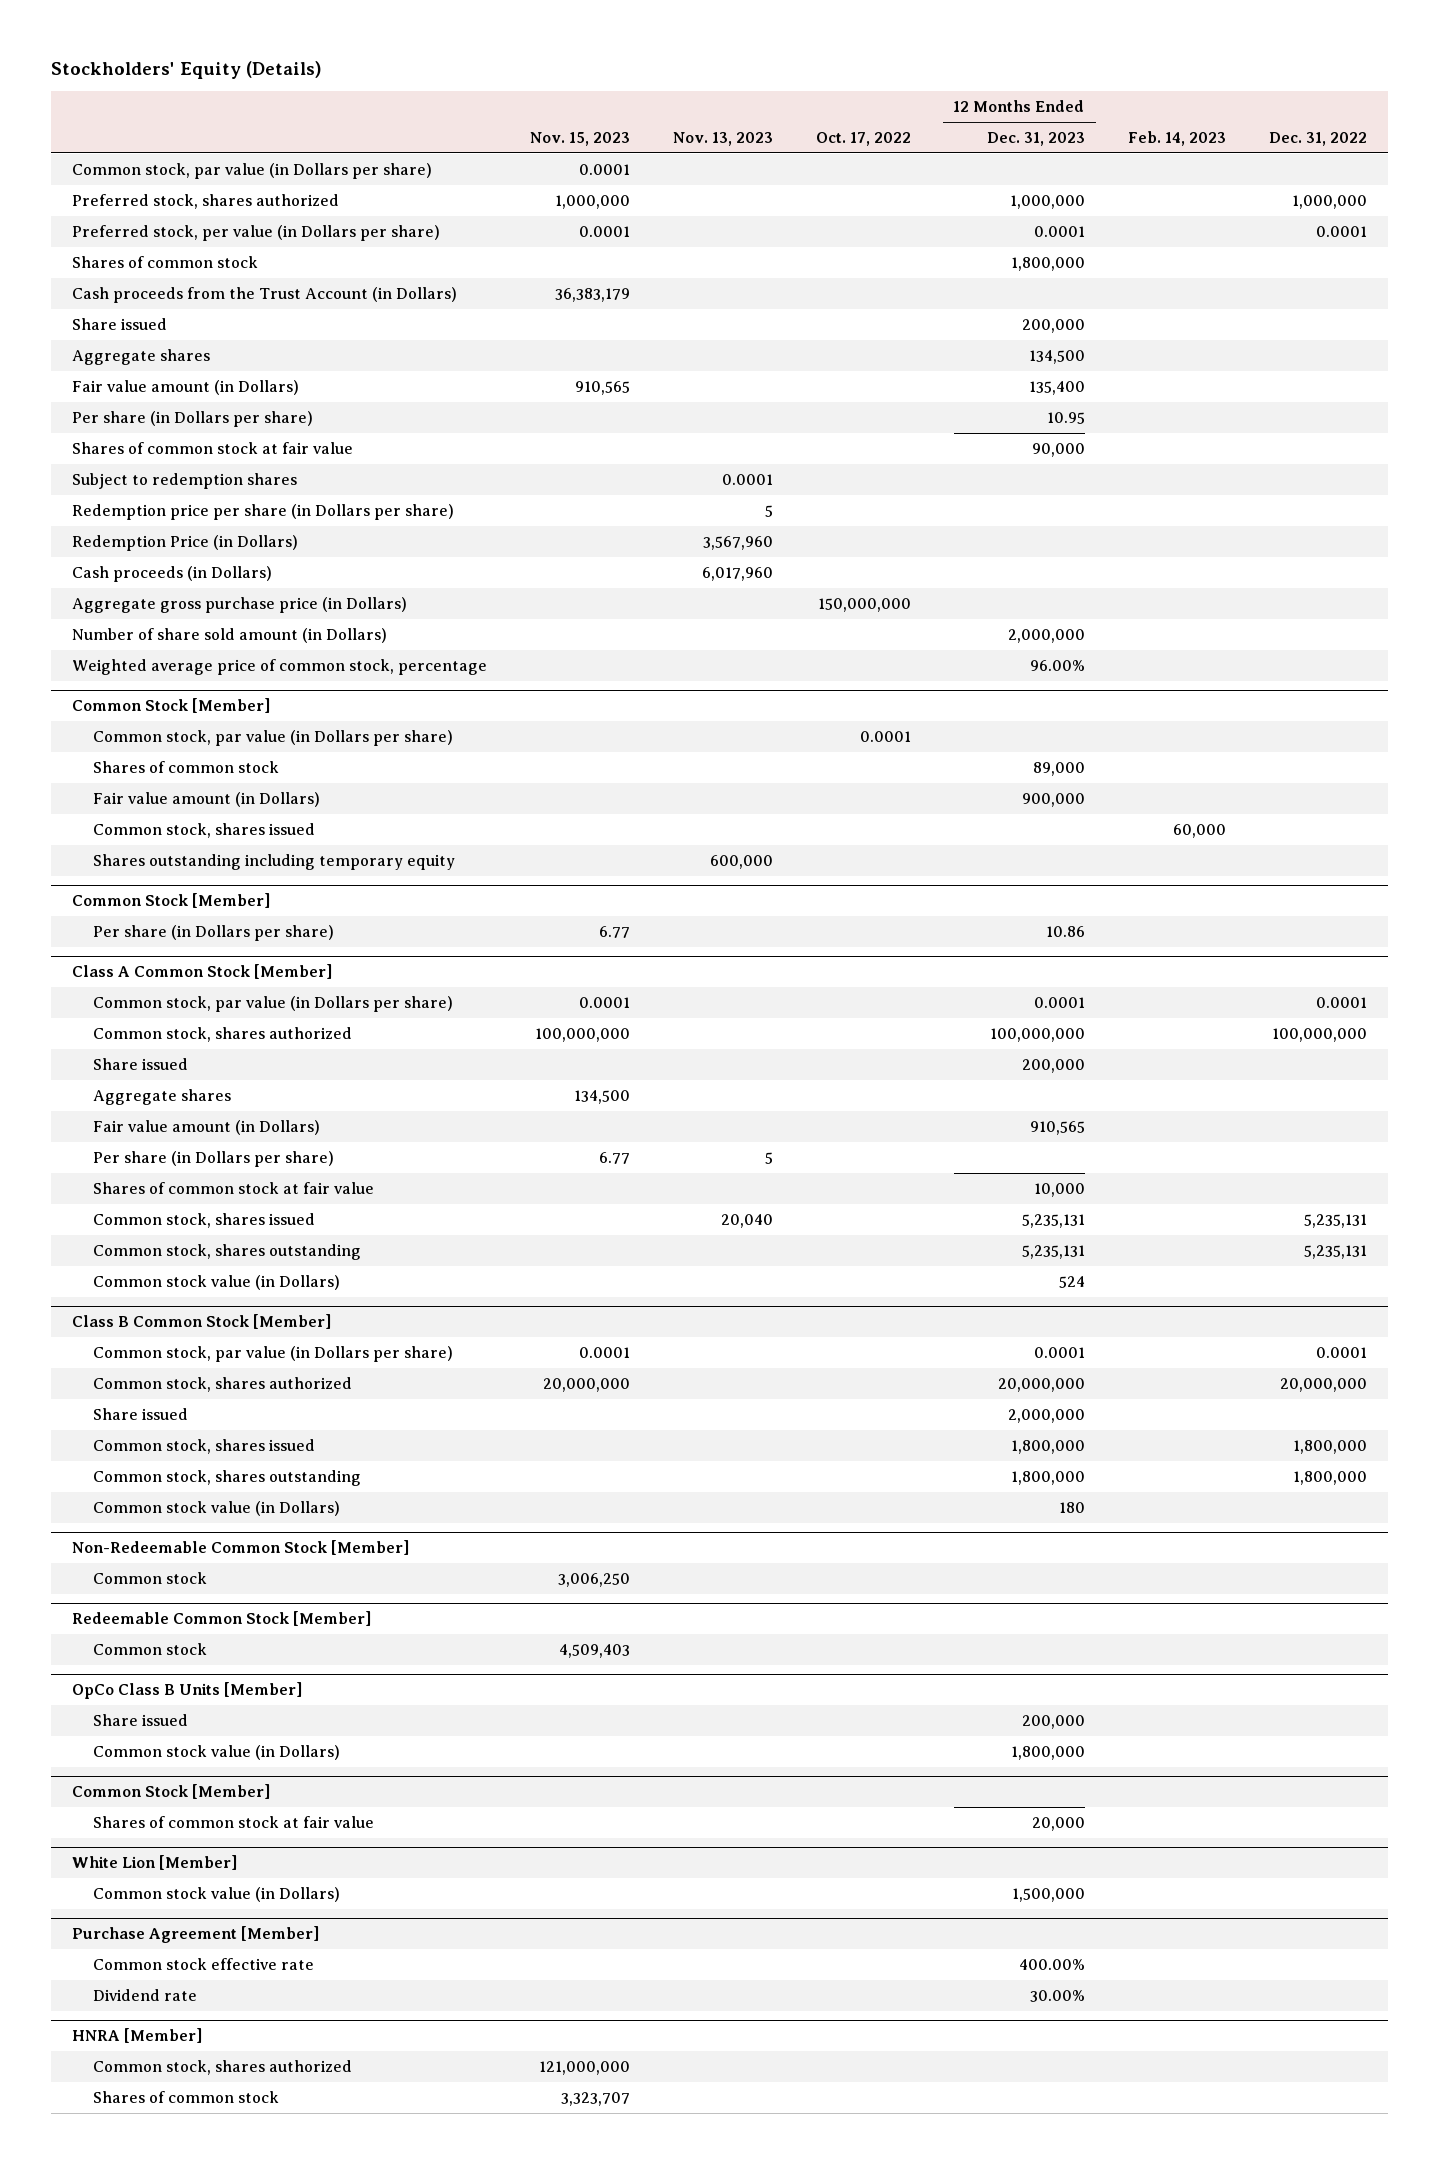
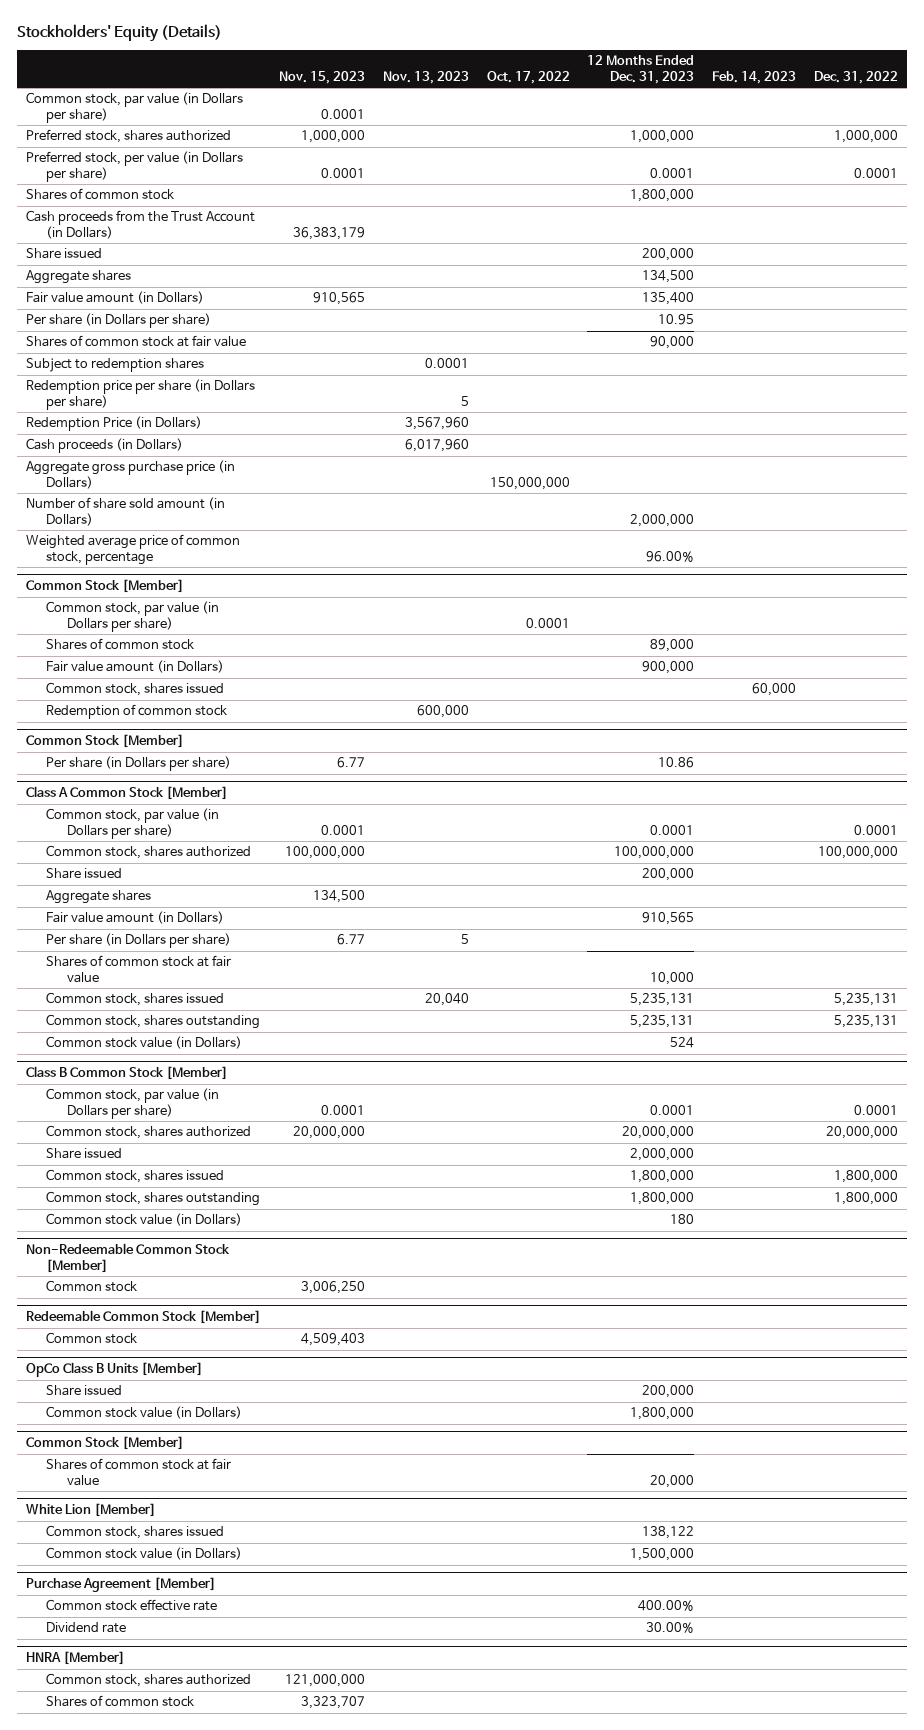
[92,853,455,870] Shares outstanding including temporary equity -> [46,704,228,720] Redemption of common stock
none -> [46,1525,225,1540] Common stock, shares issued

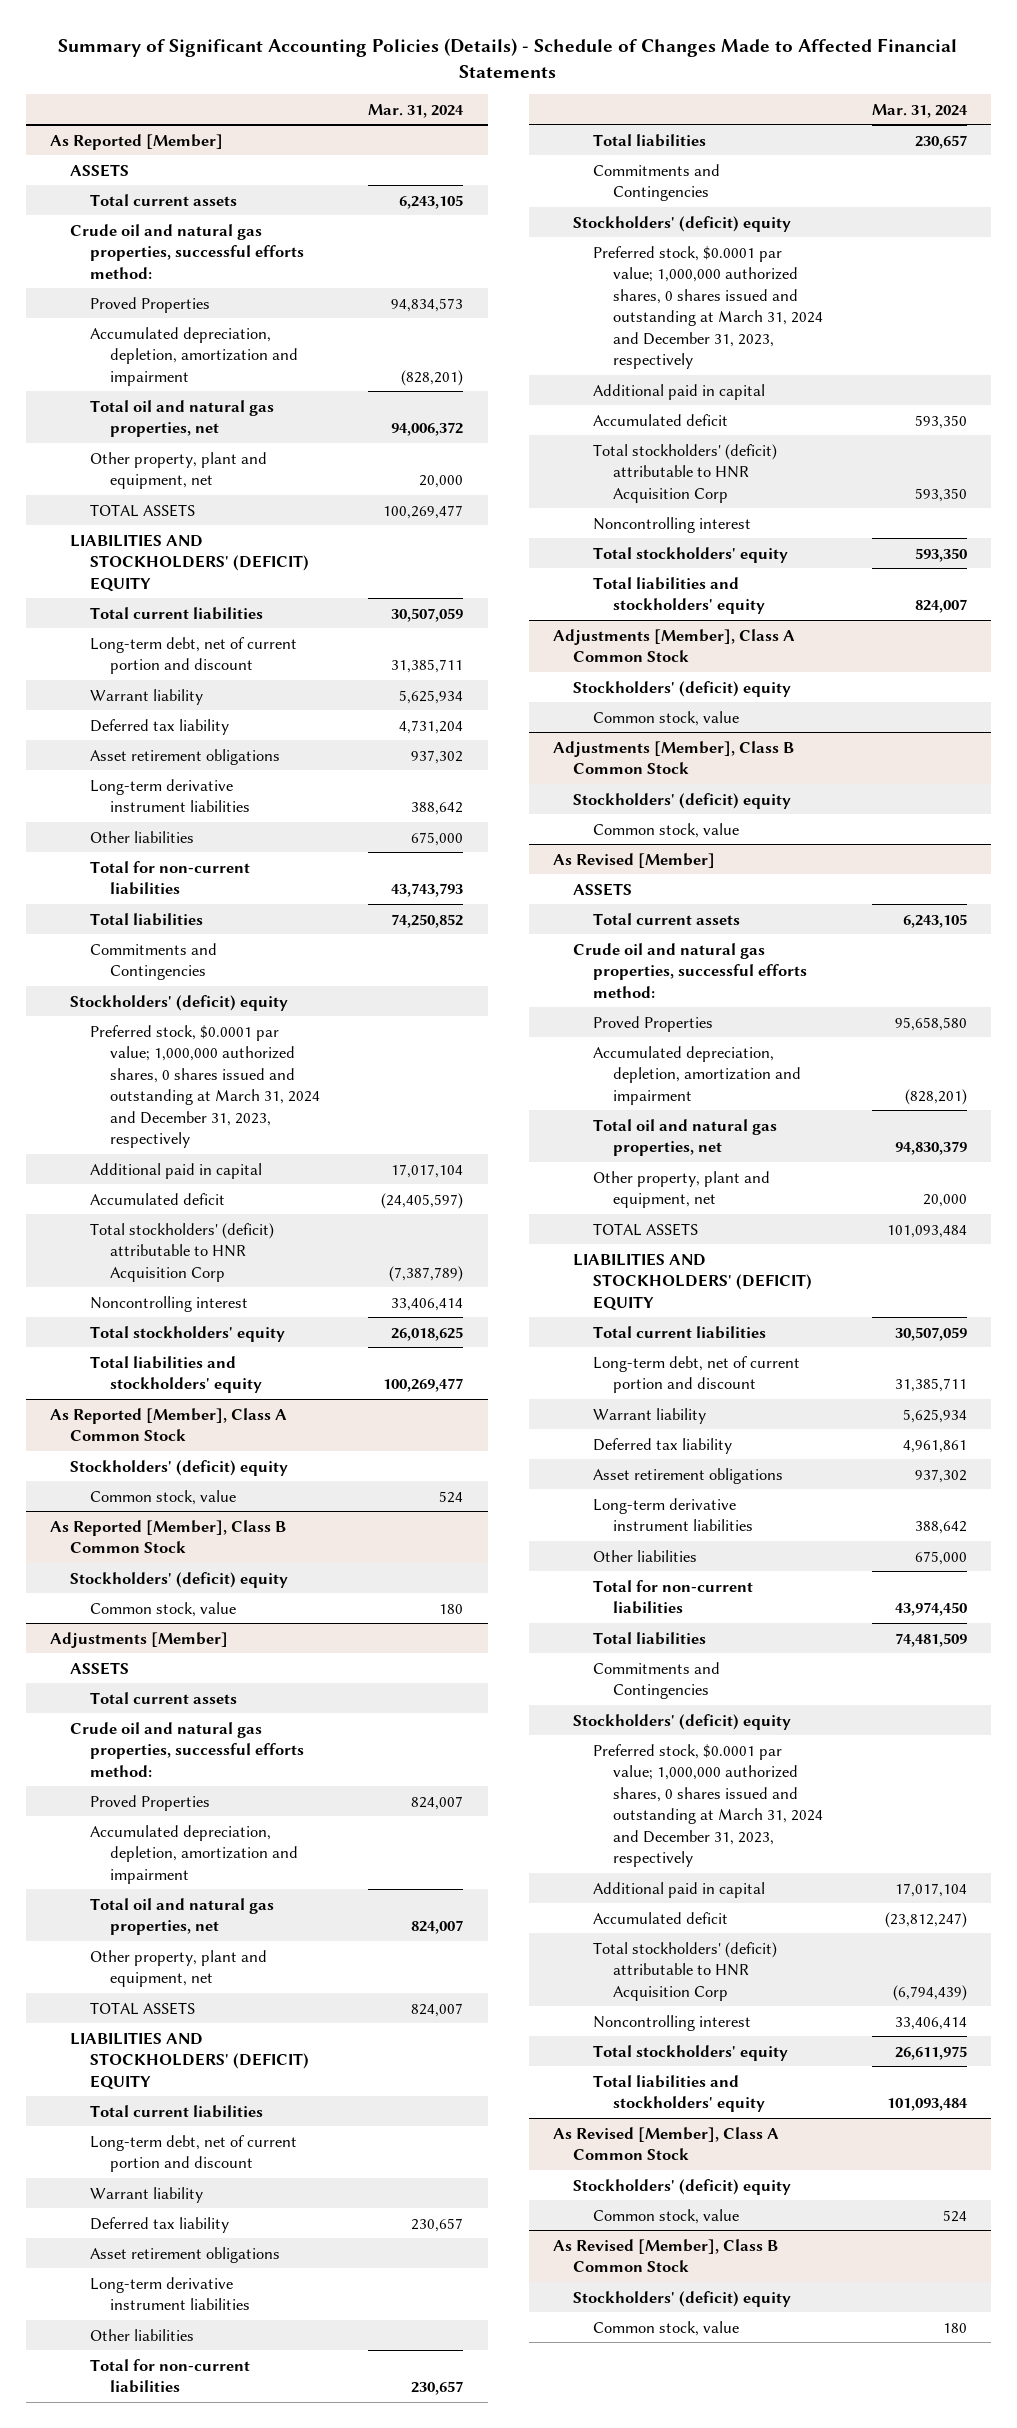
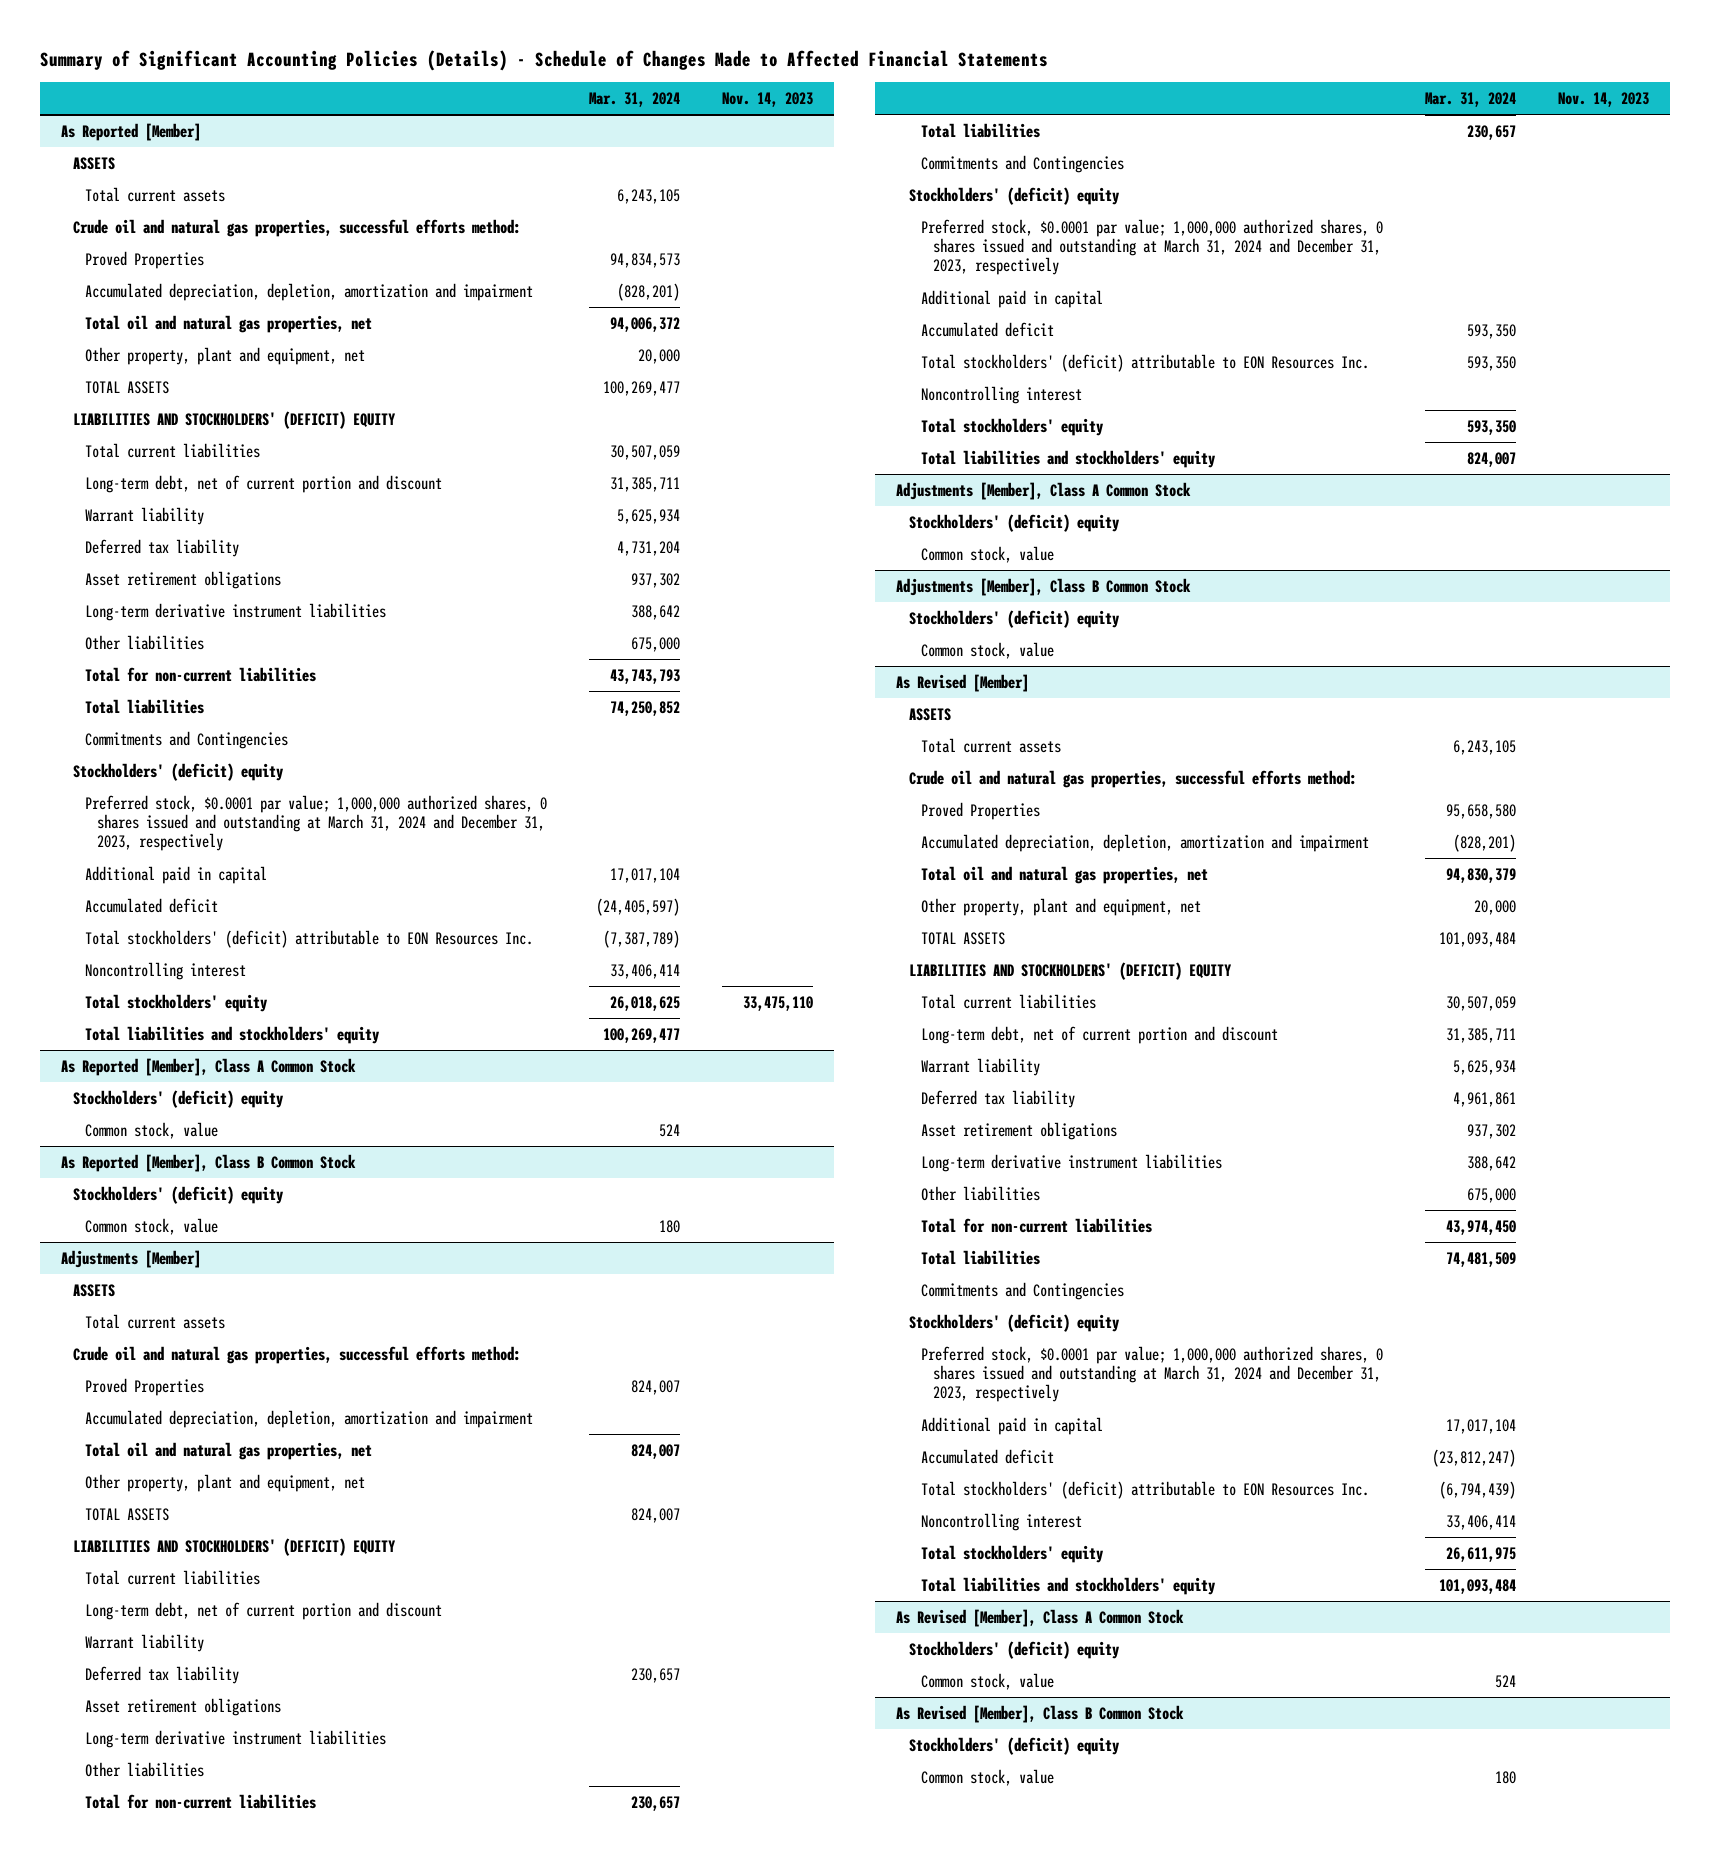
none -> [722,91,814,107] Nov. 14, 2023
[90,1222,275,1282] Total stockholders' (deficit) attributable to HNR Acquisition Corp -> [85,929,534,948] Total stockholders' (deficit) attributable to EON Resources Inc.
[593,443,778,503] Total stockholders' (deficit) attributable to HNR Acquisition Corp -> [920,353,1369,372] Total stockholders' (deficit) attributable to EON Resources Inc.
[593,1941,778,2001] Total stockholders' (deficit) attributable to HNR Acquisition Corp -> [920,1480,1369,1499] Total stockholders' (deficit) attributable to EON Resources Inc.

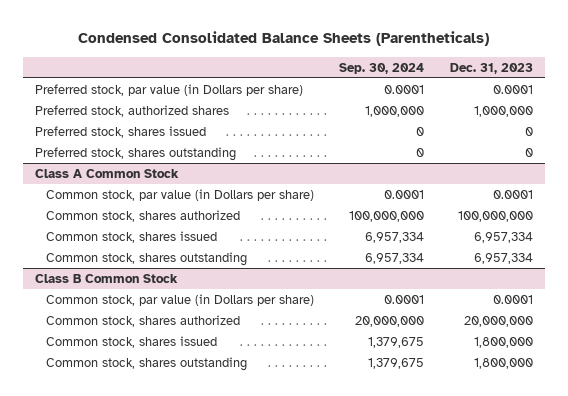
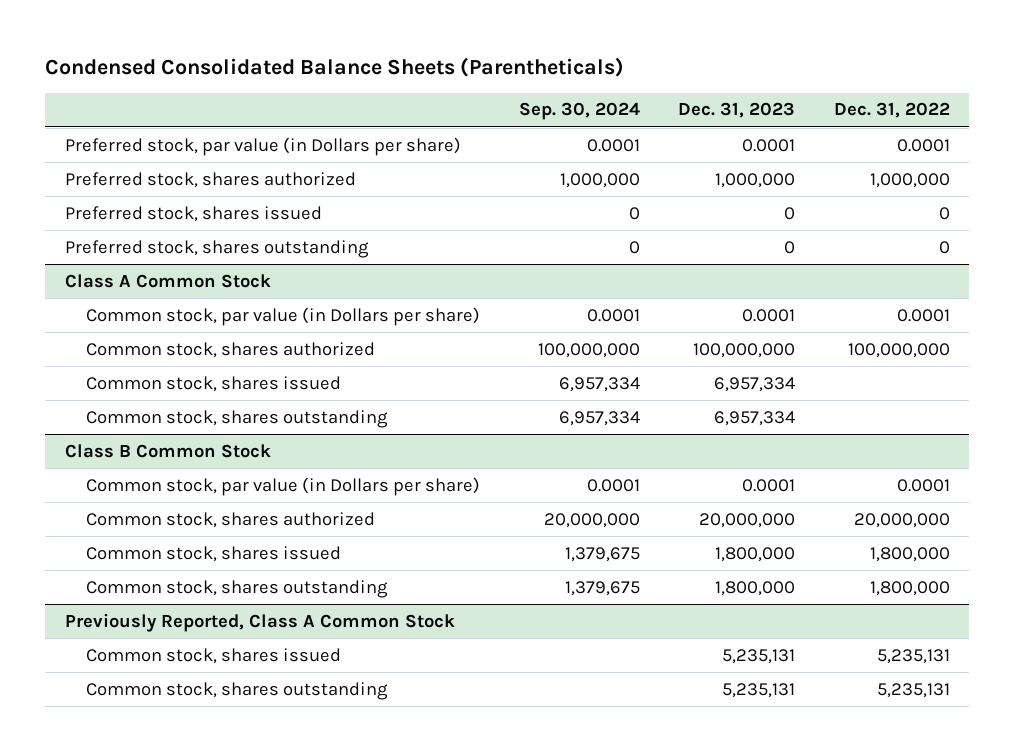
none -> [833,102,950,119] Dec. 31, 2022
[35,105,230,118] Preferred stock, authorized shares -> [64,171,356,188] Preferred stock, shares authorized
none -> [64,612,455,632] Previously Reported, Class A Common Stock
none -> [86,647,342,664] Common stock, shares issued
none -> [86,681,389,700] Common stock, shares outstanding

